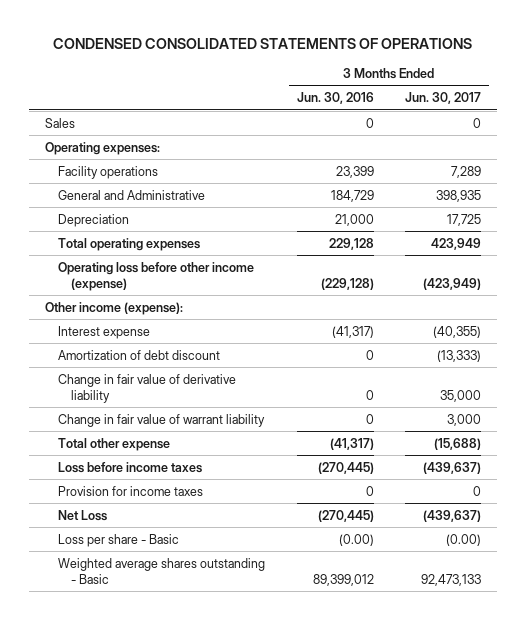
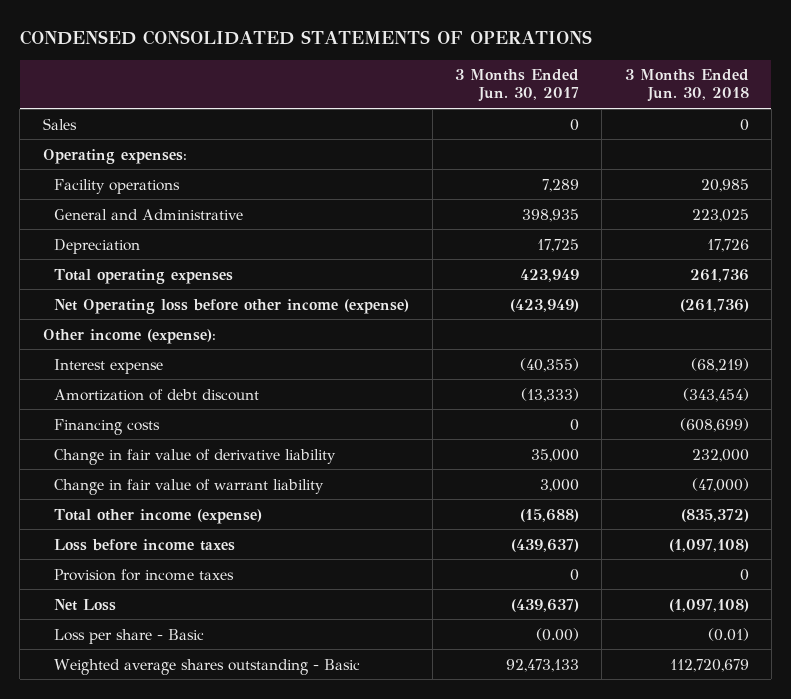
[296,92,374,105] Jun. 30, 2016 -> none
none -> [624,69,749,103] 3 Months Ended Jun. 30, 2018
[57,261,254,291] Operating loss before other income (expense) -> [54,298,410,314] Net Operating loss before other income (expense)
none -> [54,418,161,435] Financing costs
[57,437,170,451] Total other expense -> [54,508,263,524] Total other income (expense)

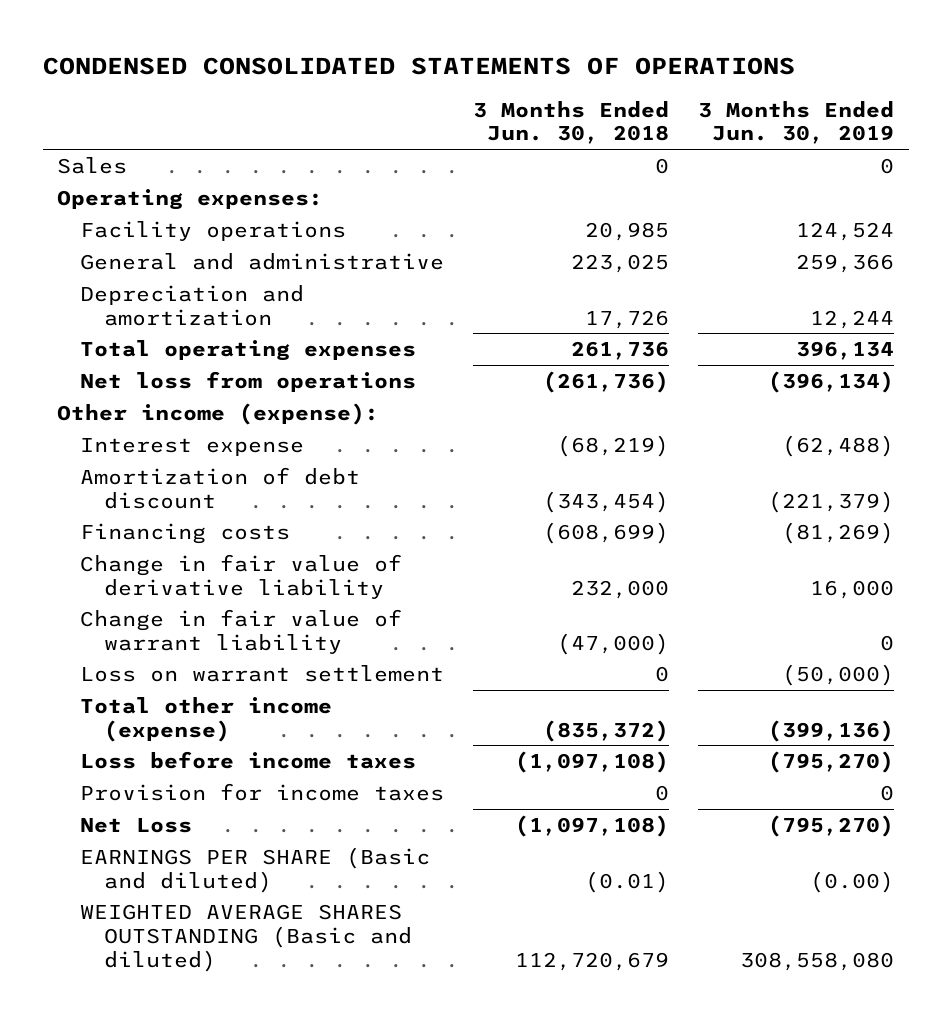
[454,69,579,103] 3 Months Ended Jun. 30, 2017 -> none
none -> [698,100,895,145] 3 Months Ended Jun. 30, 2019
[54,208,244,220] General and Administrative -> [80,252,445,270] General and administrative
[54,238,141,254] Depreciation -> [80,284,305,326] Depreciation and amortization
[54,298,410,314] Net Operating loss before other income (expense) -> [80,370,417,392] Net loss from operations
none -> [80,664,445,682] Loss on warrant settlement
[54,628,205,644] Loss per share - Basic -> none
none -> [80,846,431,893] EARNINGS PER SHARE (Basic and diluted)
[54,658,361,675] Weighted average shares outstanding - Basic -> [80,903,412,972] WEIGHTED AVERAGE SHARES OUTSTANDING (Basic and diluted)

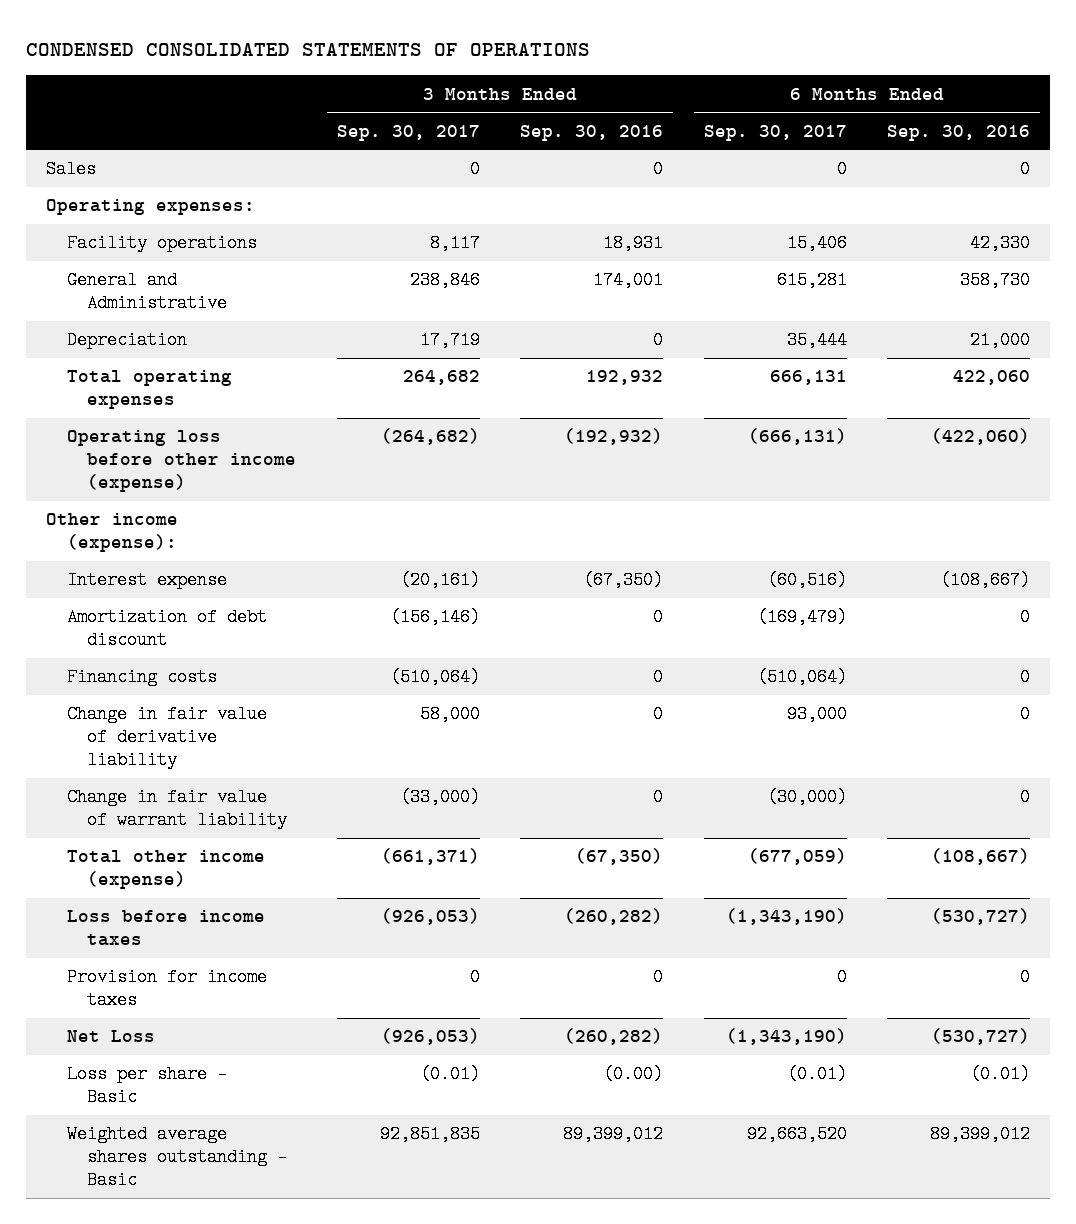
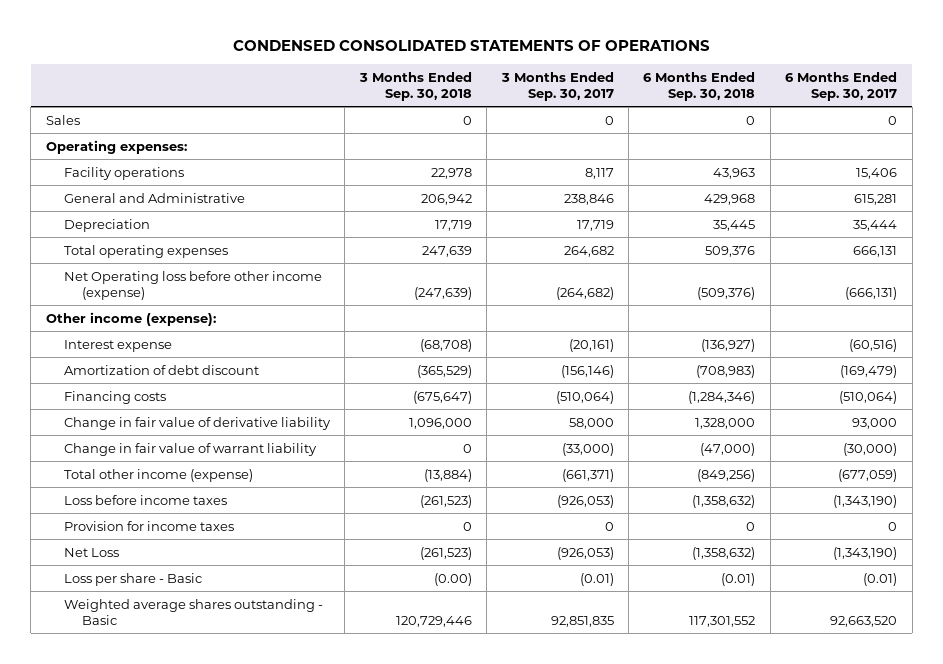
[520,124,664,141] Sep. 30, 2016 -> none
[887,124,1031,141] Sep. 30, 2016 -> none
none -> [358,71,472,101] 3 Months Ended Sep. 30, 2018
none -> [643,71,756,101] 6 Months Ended Sep. 30, 2018
[66,430,297,493] Operating loss before other income (expense) -> [63,270,322,300] Net Operating loss before other income (expense)

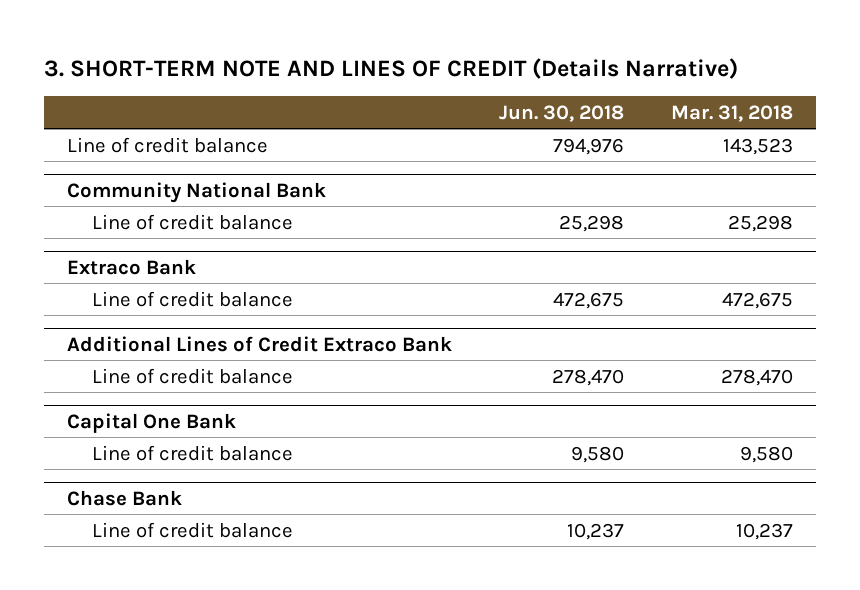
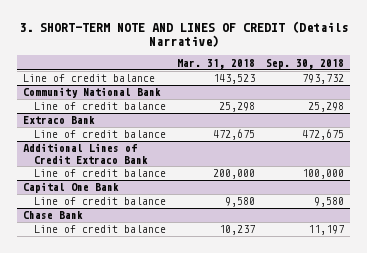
[499,104,625,122] Jun. 30, 2018 -> none
none -> [266,58,345,69] Sep. 30, 2018
[720,368,793,386] 278,470 -> [213,169,256,180] 200,000

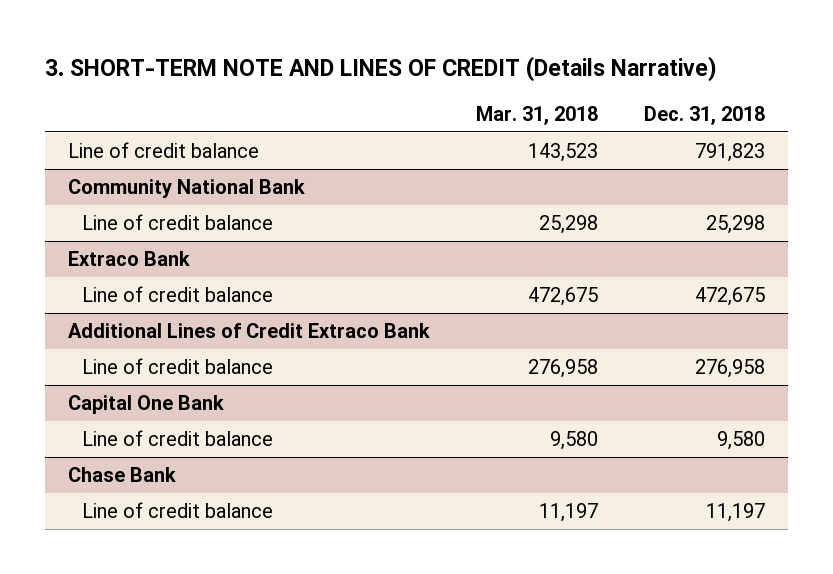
[266,58,345,69] Sep. 30, 2018 -> none
none -> [644,105,766,125] Dec. 31, 2018
[213,169,256,180] 200,000 -> [528,358,599,378] 276,958
[219,225,256,236] 10,237 -> [539,502,599,522] 11,197

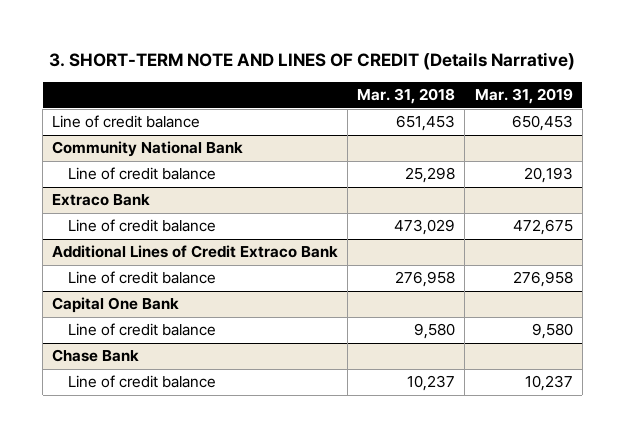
[644,105,766,125] Dec. 31, 2018 -> none
none -> [474,88,573,105] Mar. 31, 2019
[528,142,599,162] 143,523 -> [396,115,456,132] 651,453
[528,286,599,306] 472,675 -> [394,219,456,236] 473,029
[539,502,599,522] 11,197 -> [407,375,456,392] 10,237

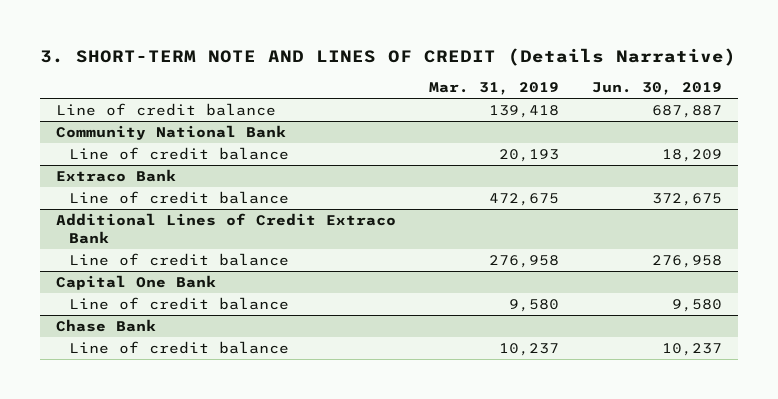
[357,88,456,105] Mar. 31, 2018 -> none
none -> [591,82,722,96] Jun. 30, 2019
[511,115,573,132] 650,453 -> [488,105,559,119] 139,418

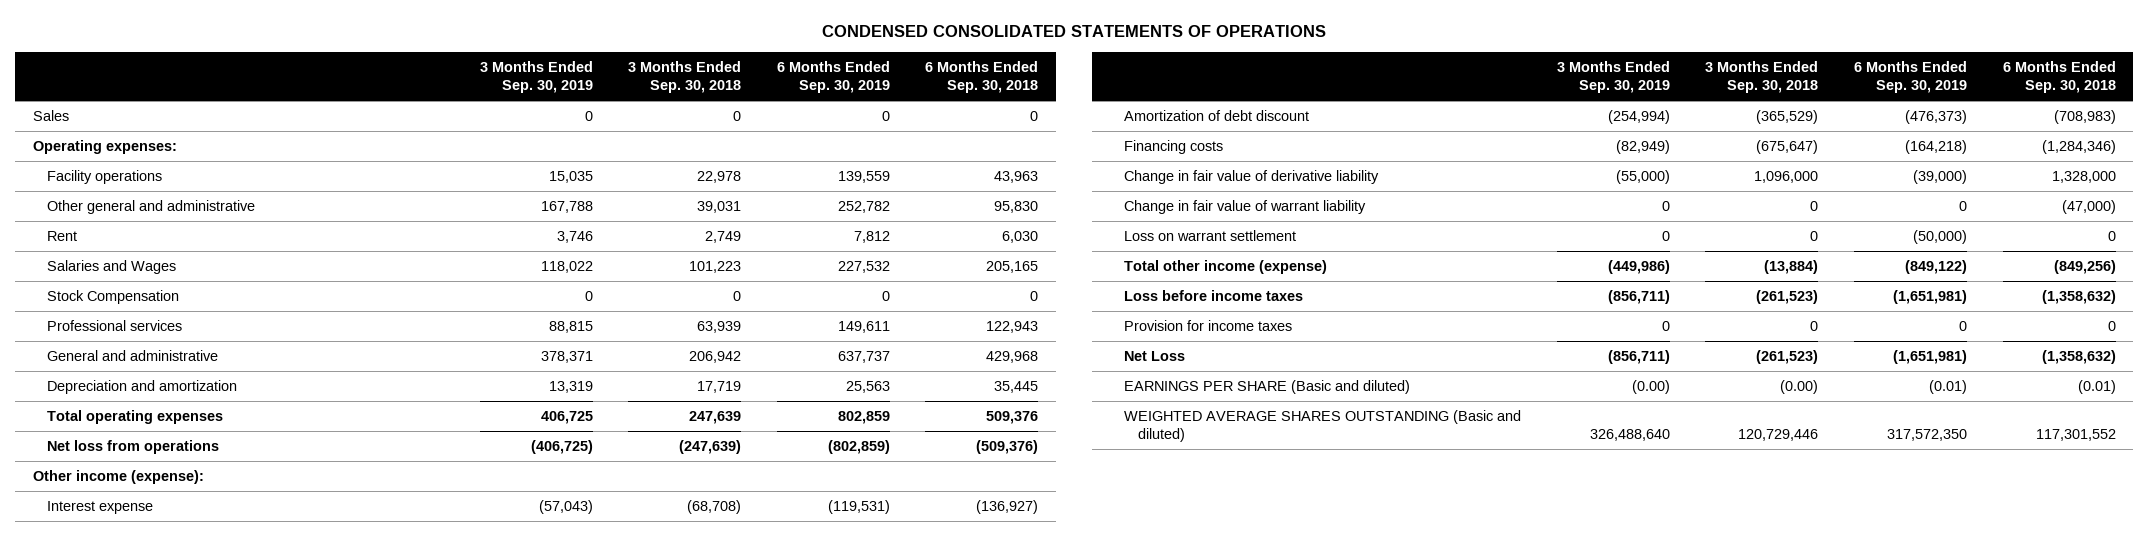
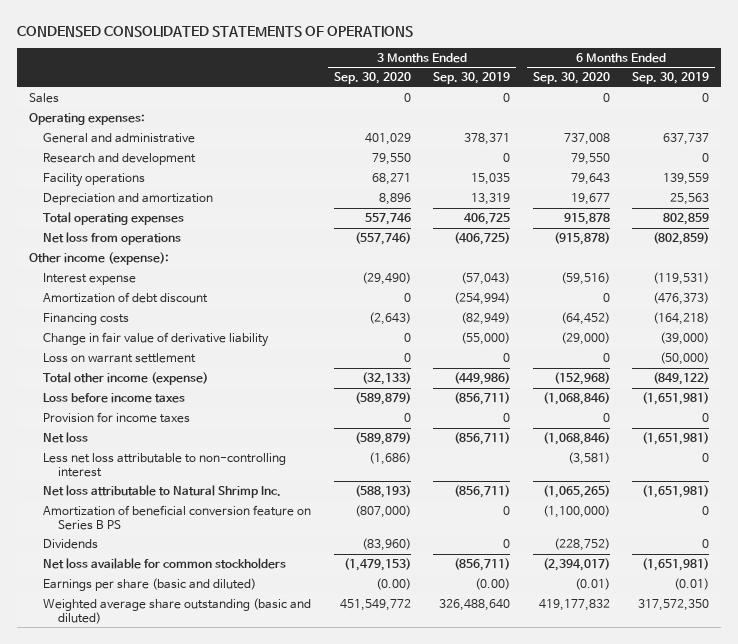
[628,60,742,94] 3 Months Ended Sep. 30, 2018 -> none
[925,60,1039,94] 6 Months Ended Sep. 30, 2018 -> none
none -> [333,72,411,85] Sep. 30, 2020
none -> [532,72,610,85] Sep. 30, 2020
[46,199,255,214] Other general and administrative -> none
[46,230,77,241] Rent -> none
[46,259,176,274] Salaries and Wages -> none
[46,289,179,304] Stock Compensation -> none
[46,319,182,331] Professional services -> none
none -> [43,153,197,166] Research and development
[46,169,162,184] Facility operations -> [43,173,146,188] Facility operations
[1124,199,1367,214] Change in fair value of warrant liability -> none
none -> [43,432,89,444] Net loss
none -> [43,453,287,477] Less net loss attributable to non-controlling interest
[1124,350,1186,361] Net Loss -> [43,485,282,499] Net loss attributable to Natural Shrimp Inc.
none -> [43,505,312,530] Amortization of beneficial conversion feature on Series B PS
none -> [43,539,99,550] Dividends
none -> [43,558,287,570] Net loss available for common stockholders
[1124,379,1411,394] EARNINGS PER SHARE (Basic and diluted) -> [43,578,257,592] Earnings per share (basic and diluted)
[1124,409,1522,443] WEIGHTED AVERAGE SHARES OUTSTANDING (Basic and diluted) -> [43,598,312,624] Weighted average share outstanding (basic and diluted)

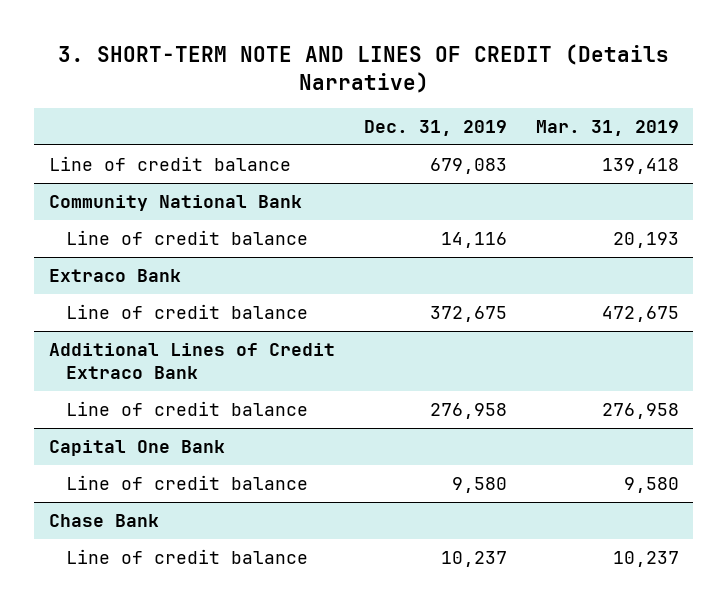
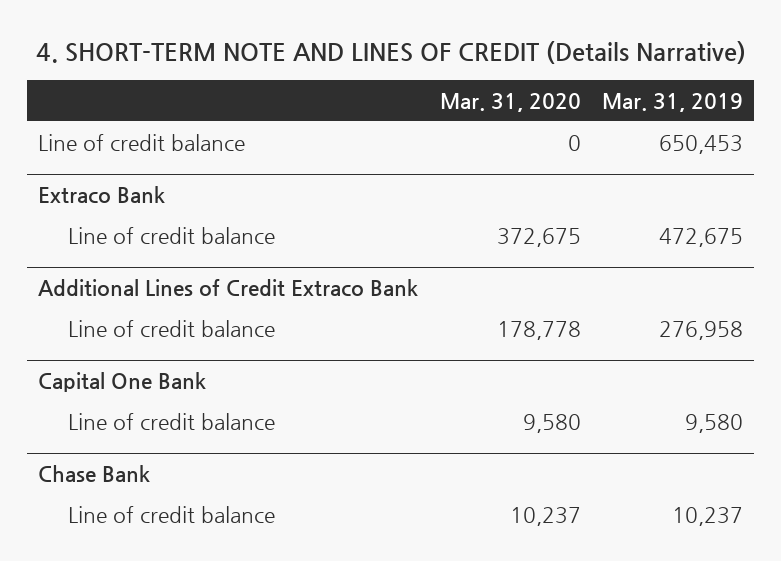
[57,44,669,94] 3. SHORT-TERM NOTE AND LINES OF CREDIT (Details Narrative) -> [35,40,746,64] 4. SHORT-TERM NOTE AND LINES OF CREDIT (Details Narrative)
[363,119,507,136] Dec. 31, 2019 -> none
none -> [439,93,581,113] Mar. 31, 2020
[48,194,302,211] Community National Bank -> none
[65,229,308,245] Line of credit balance -> none
[601,157,679,174] 139,418 -> [659,134,744,154] 650,453

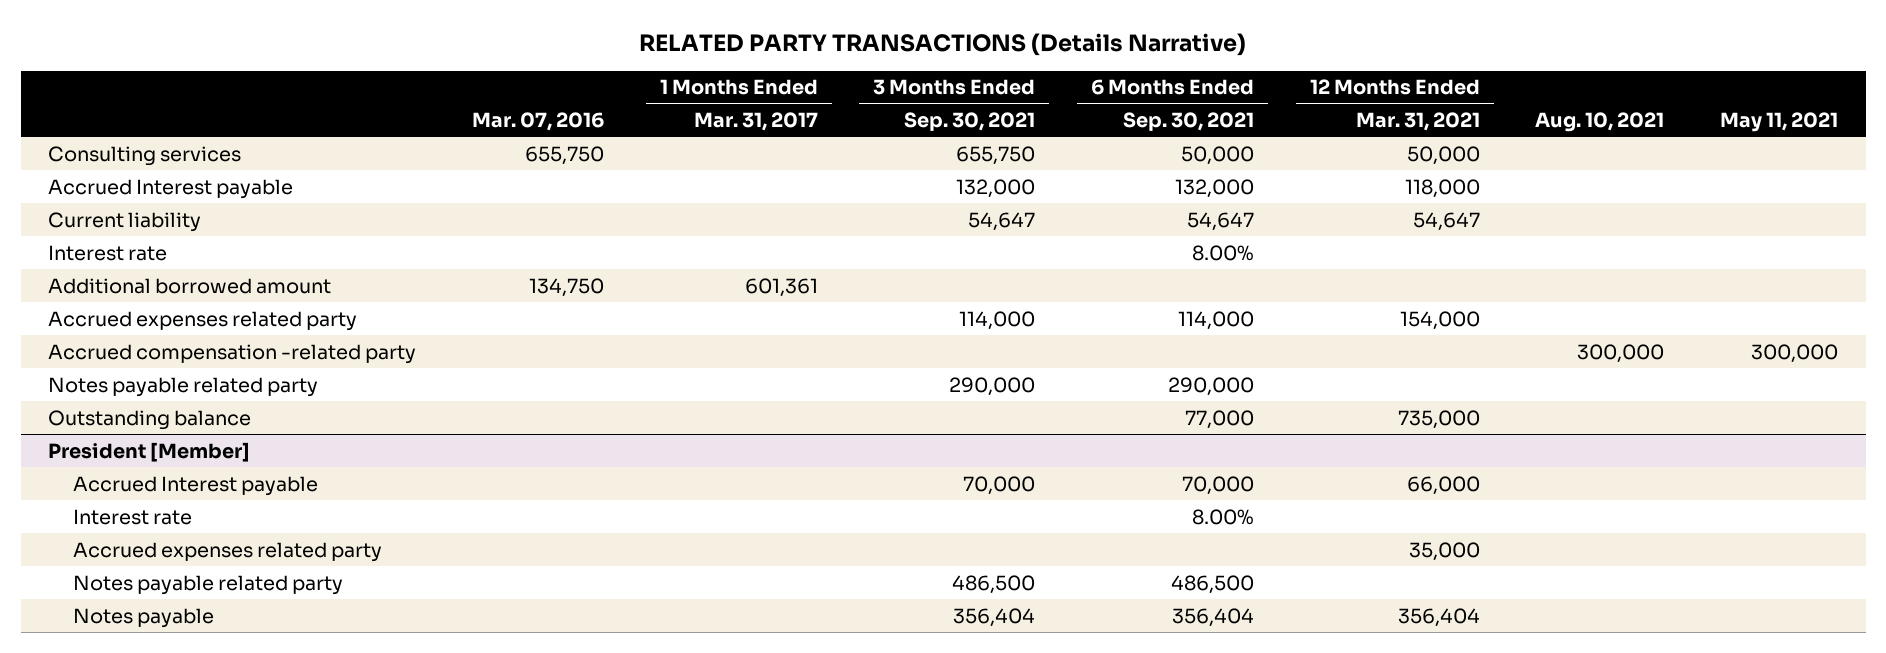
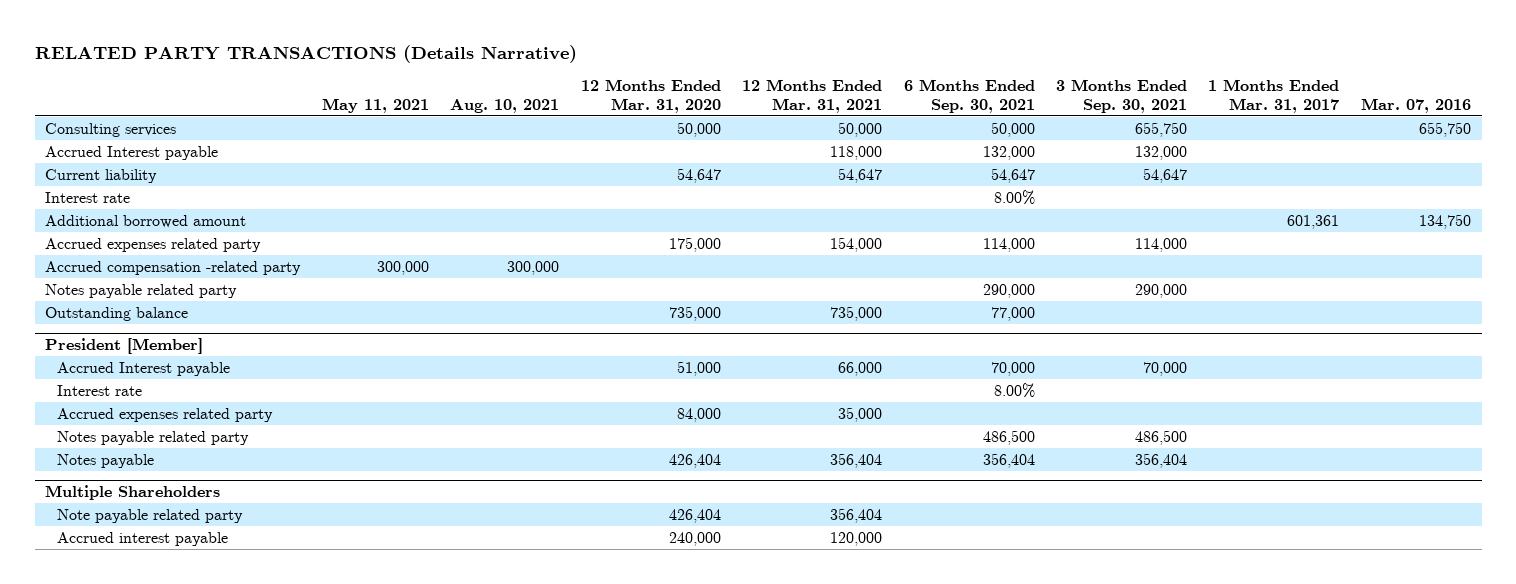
none -> [580,78,721,113] 12 Months Ended Mar. 31, 2020
none -> [45,485,221,501] Multiple Shareholders
none -> [56,508,243,523] Note payable related party
none -> [56,531,228,546] Accrued interest payable

